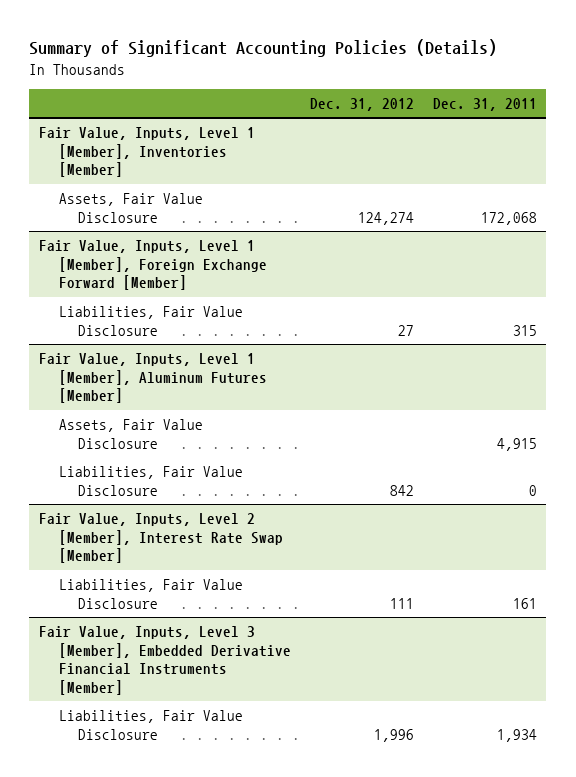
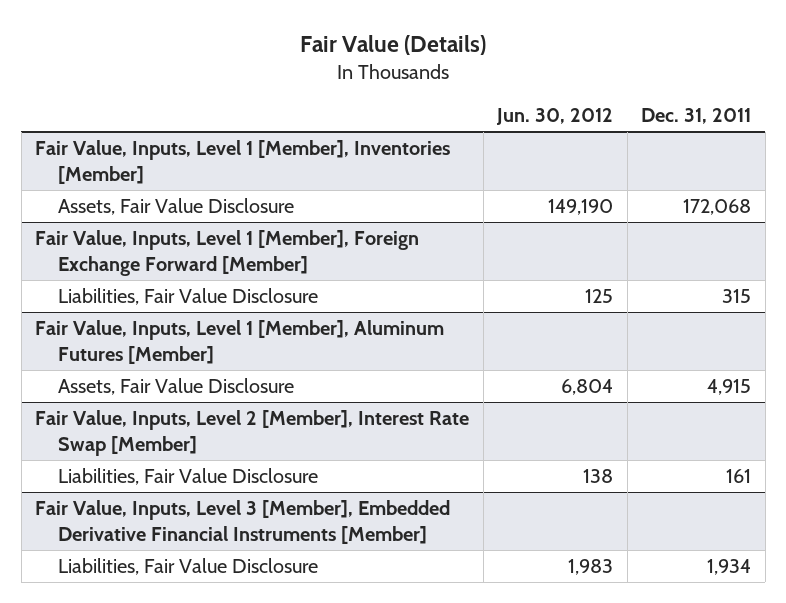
[29,39,498,58] Summary of Significant Accounting Policies (Details) -> [300,35,487,56] Fair Value (Details)
[309,98,414,112] Dec. 31, 2012 -> none
none -> [496,108,614,126] Jun. 30, 2012
[58,466,243,496] Liabilities, Fair Value Disclosure -> none

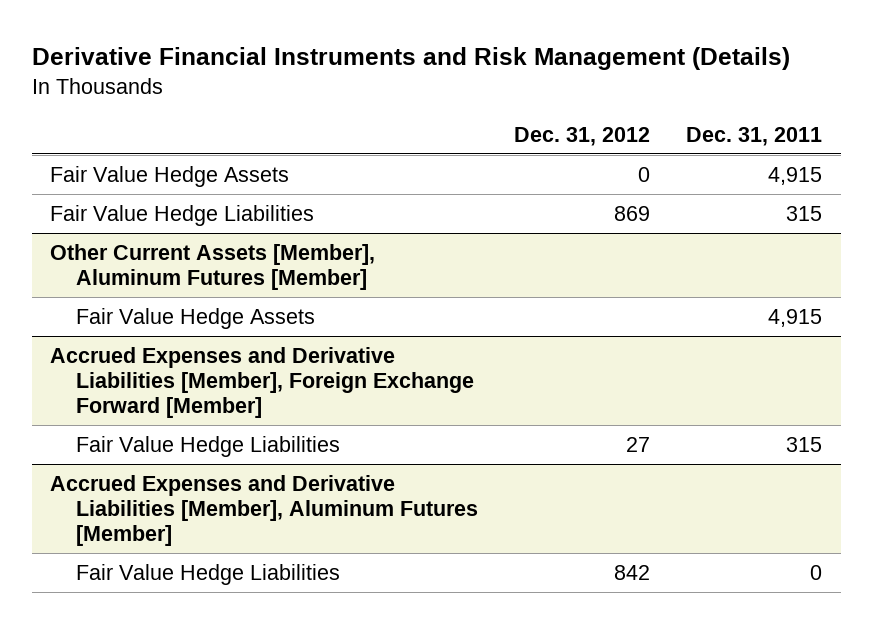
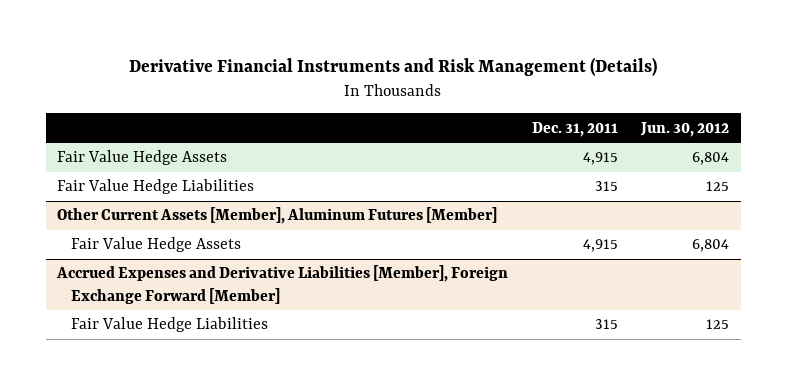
[514,126,651,146] Dec. 31, 2012 -> none
none -> [640,121,730,137] Jun. 30, 2012
[50,474,478,546] Accrued Expenses and Derivative Liabilities [Member], Aluminum Futures [Member] -> none
[75,563,340,585] Fair Value Hedge Liabilities -> none

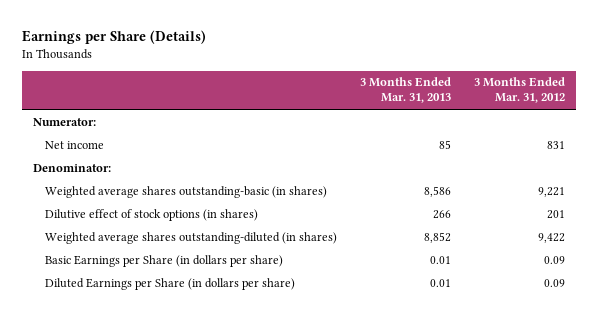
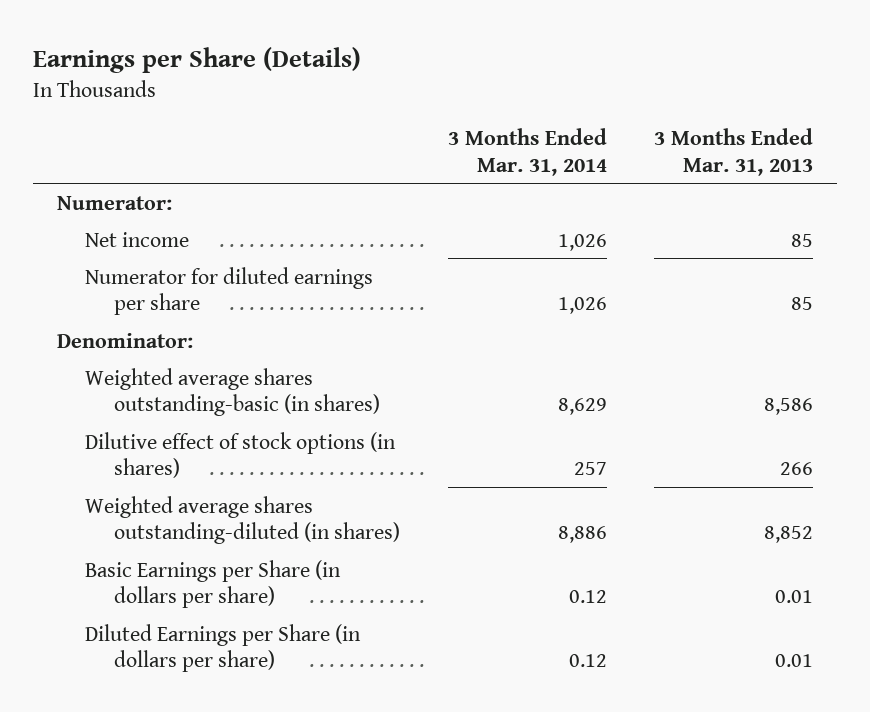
[473,77,565,104] 3 Months Ended Mar. 31, 2012 -> none
none -> [447,127,607,176] 3 Months Ended Mar. 31, 2014
none -> [85,266,374,316] Numerator for diluted earnings per share

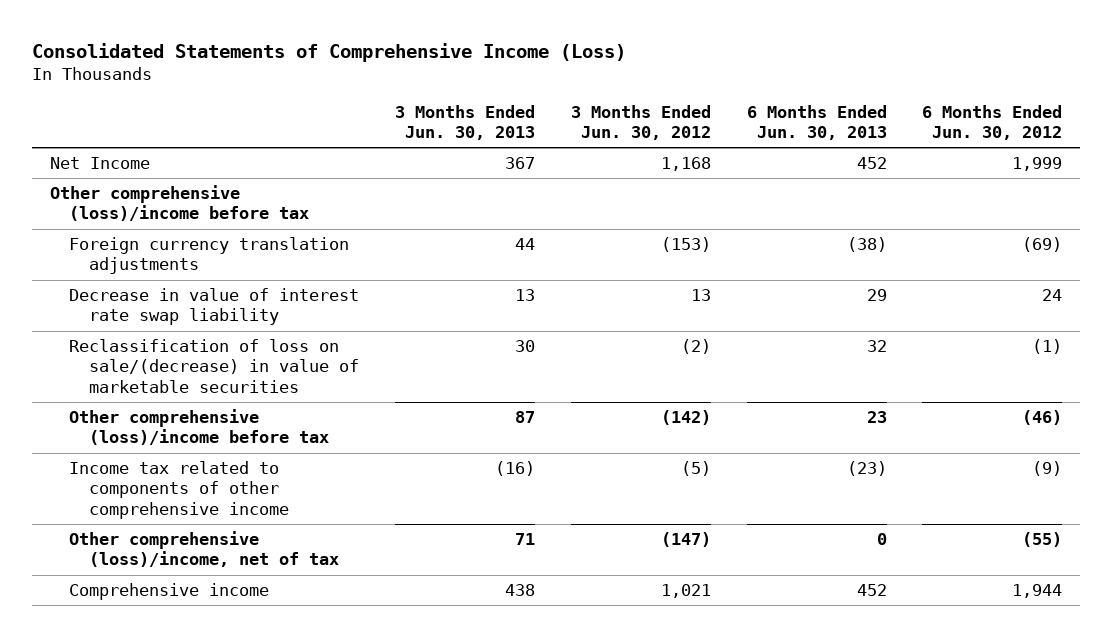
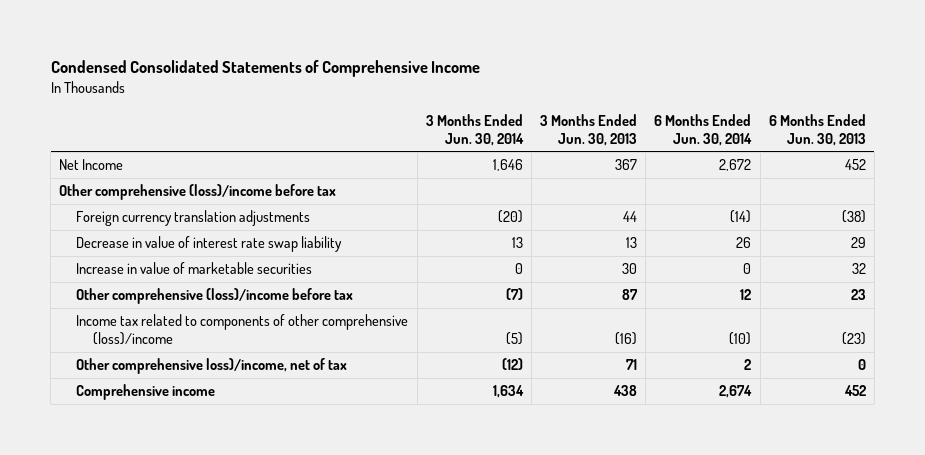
[32,42,627,62] Consolidated Statements of Comprehensive Income (Loss) -> [50,60,480,78] Condensed Consolidated Statements of Comprehensive Income
[570,104,711,141] 3 Months Ended Jun. 30, 2012 -> none
[922,104,1063,141] 6 Months Ended Jun. 30, 2012 -> none
none -> [425,113,524,146] 3 Months Ended Jun. 30, 2014
none -> [654,113,753,146] 6 Months Ended Jun. 30, 2014
[69,339,359,393] Reclassification of loss on sale/(decrease) in value of marketable securities -> [76,262,313,275] Increase in value of marketable securities
[69,461,289,519] Income tax related to components of other comprehensive income -> [76,314,409,345] Income tax related to components of other comprehensive (loss)/income
[69,531,339,568] Other comprehensive (loss)/income, net of tax -> [76,358,348,375] Other comprehensive loss)/income, net of tax

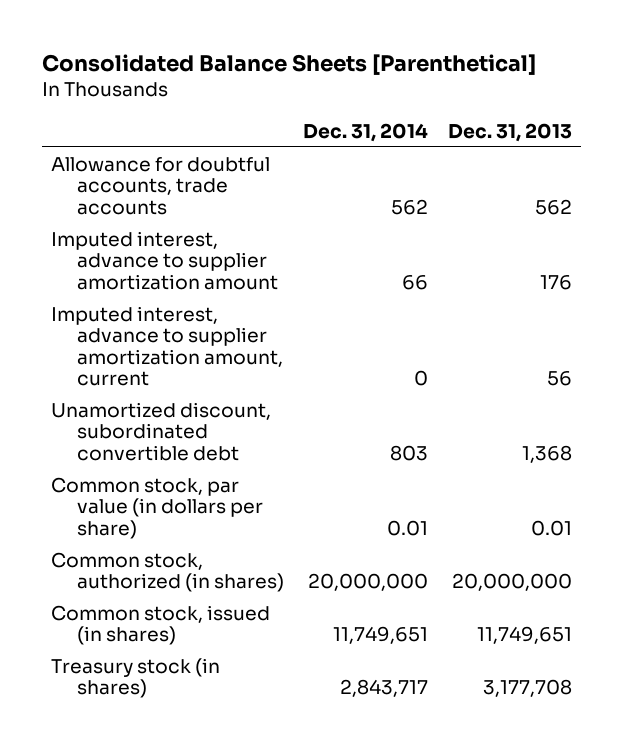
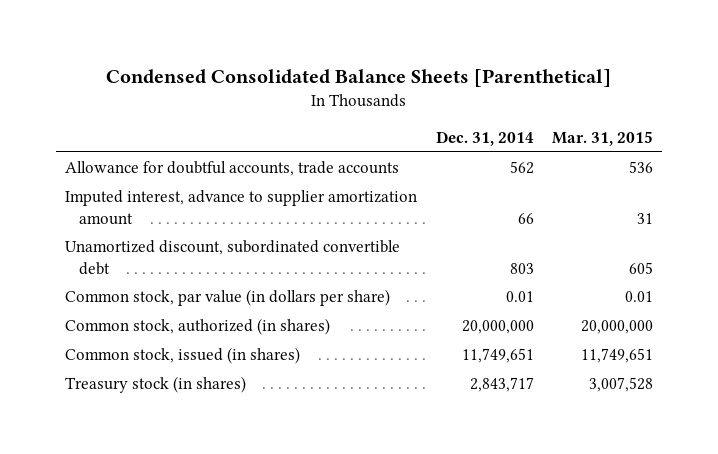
[41,54,536,76] Consolidated Balance Sheets [Parenthetical] -> [106,68,612,87] Condensed Consolidated Balance Sheets [Parenthetical]
[447,122,572,142] Dec. 31, 2013 -> none
none -> [551,131,653,147] Mar. 31, 2015
[51,305,283,387] Imputed interest, advance to supplier amortization amount, current -> none

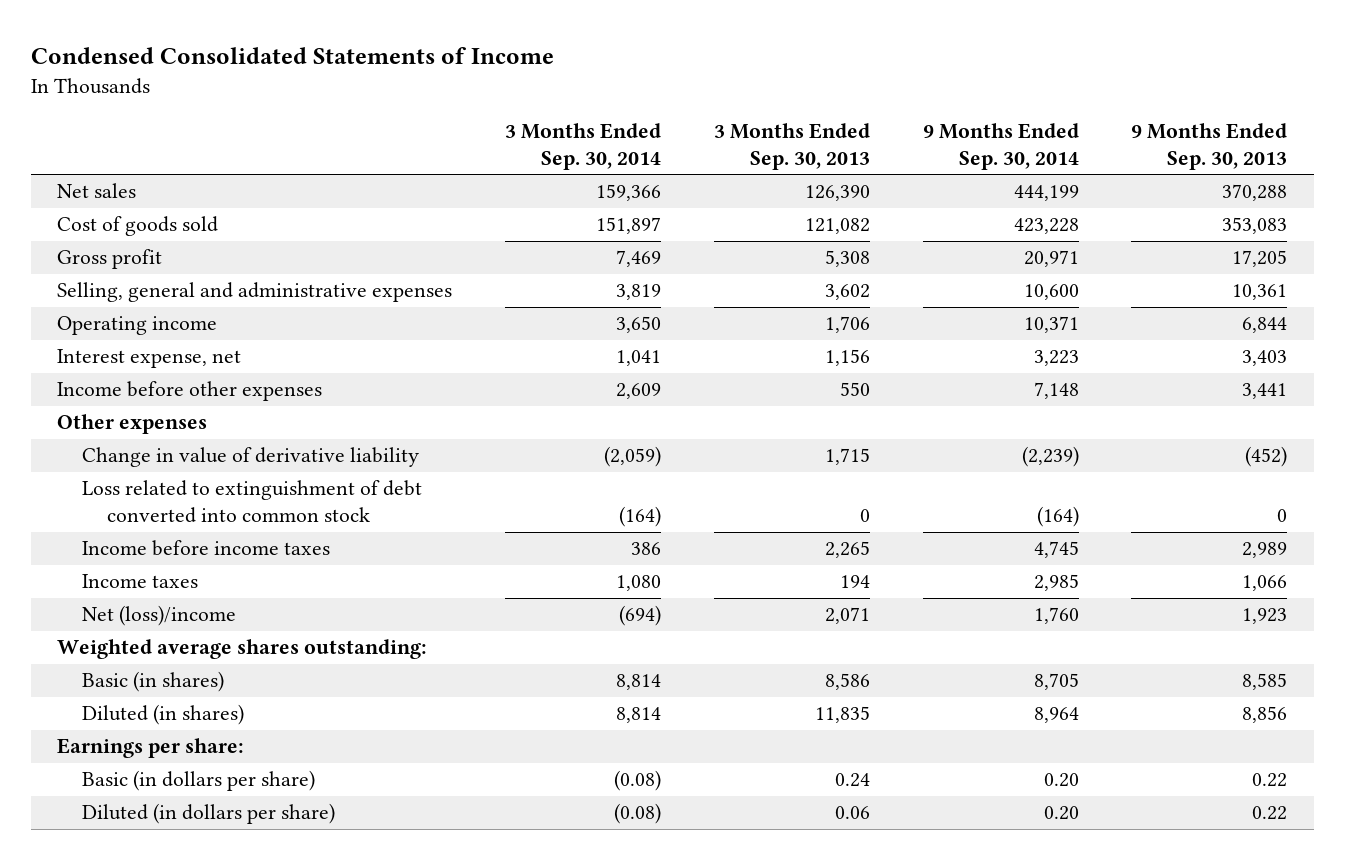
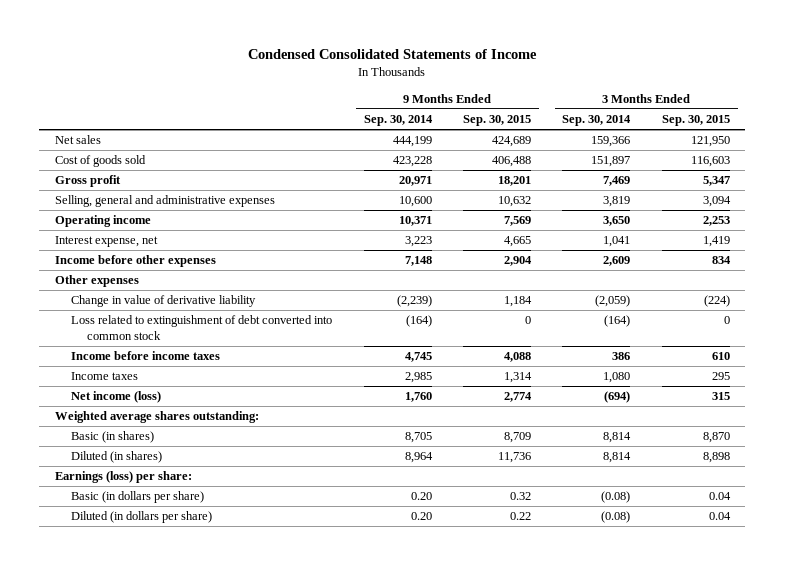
[713,123,870,170] 3 Months Ended Sep. 30, 2013 -> none
[1131,123,1288,170] 9 Months Ended Sep. 30, 2013 -> none
none -> [463,115,532,127] Sep. 30, 2015
none -> [661,115,730,127] Sep. 30, 2015
[82,605,237,627] Net (loss)/income -> [71,391,162,404] Net income (loss)
[57,738,245,759] Earnings per share: -> [55,471,193,484] Earnings (loss) per share:

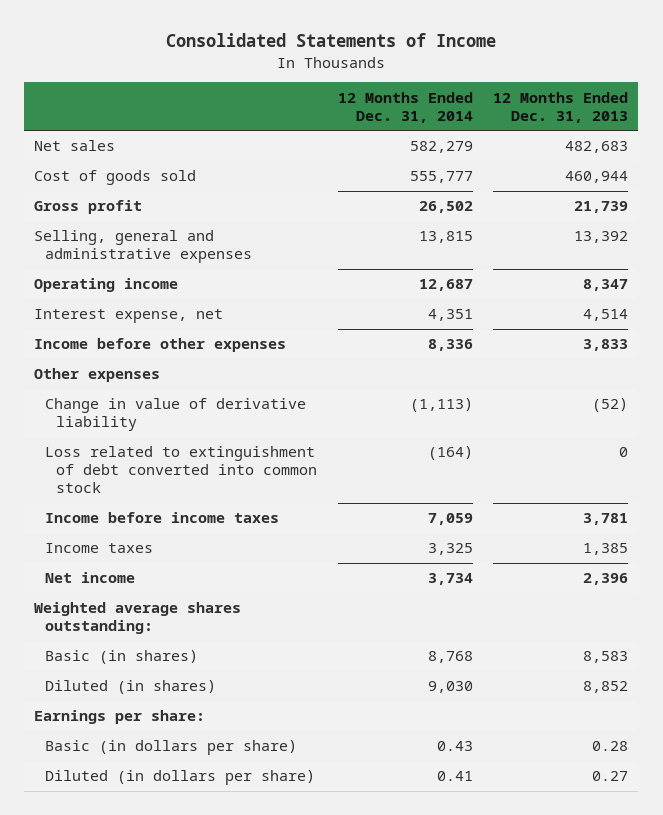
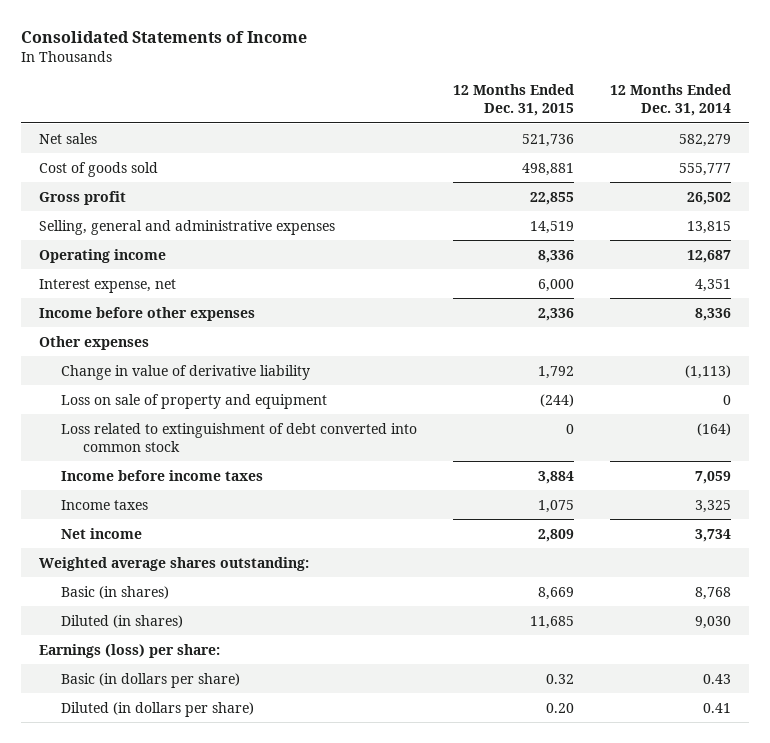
[493,91,629,123] 12 Months Ended Dec. 31, 2013 -> none
none -> [452,83,574,117] 12 Months Ended Dec. 31, 2015
none -> [60,393,327,409] Loss on sale of property and equipment
[34,710,206,725] Earnings per share: -> [39,643,221,658] Earnings (loss) per share:

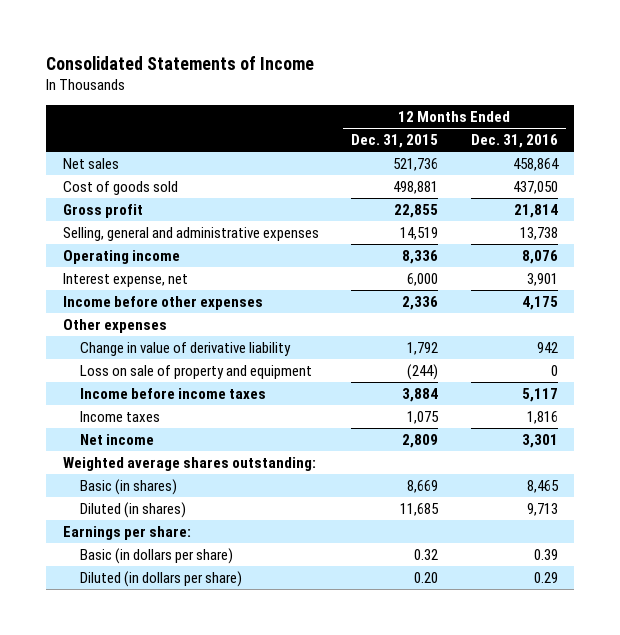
[609,83,731,117] 12 Months Ended Dec. 31, 2014 -> none
none -> [470,134,558,149] Dec. 31, 2016
[60,422,417,452] Loss related to extinguishment of debt converted into common stock -> none
[39,643,221,658] Earnings (loss) per share: -> [62,525,191,540] Earnings per share:

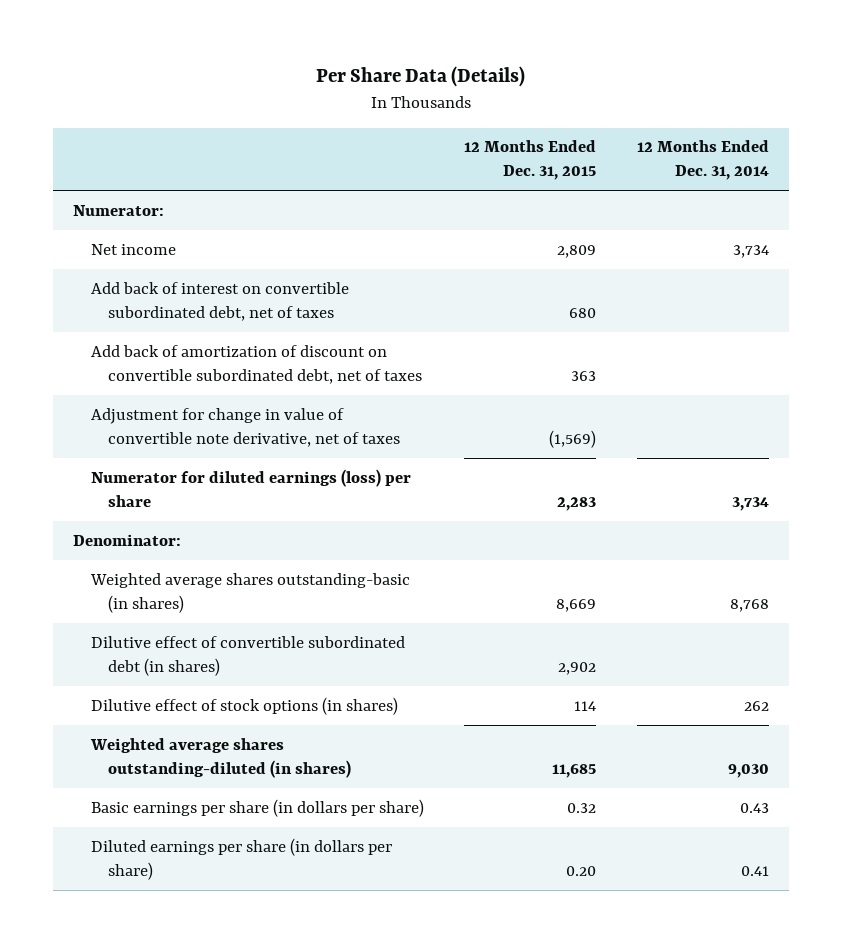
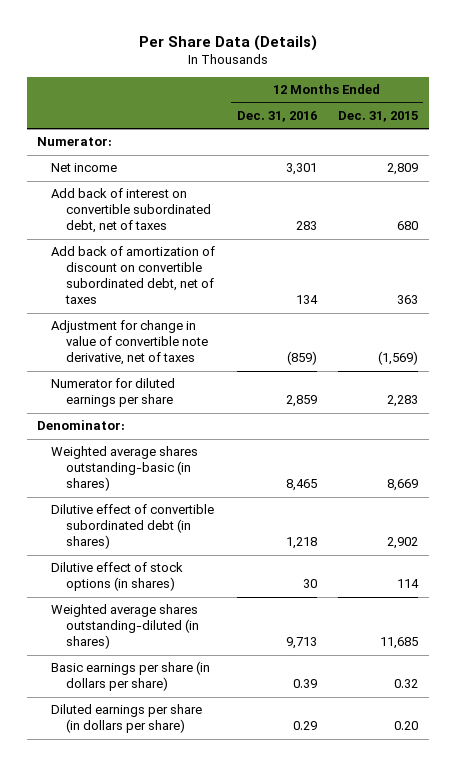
[636,140,769,181] 12 Months Ended Dec. 31, 2014 -> none
none -> [236,111,317,123] Dec. 31, 2016
[90,468,411,507] Numerator for diluted earnings (loss) per share -> [51,378,176,408] Numerator for diluted earnings per share

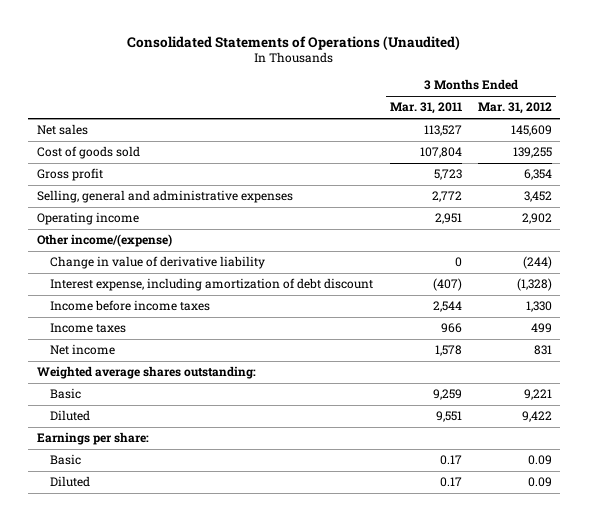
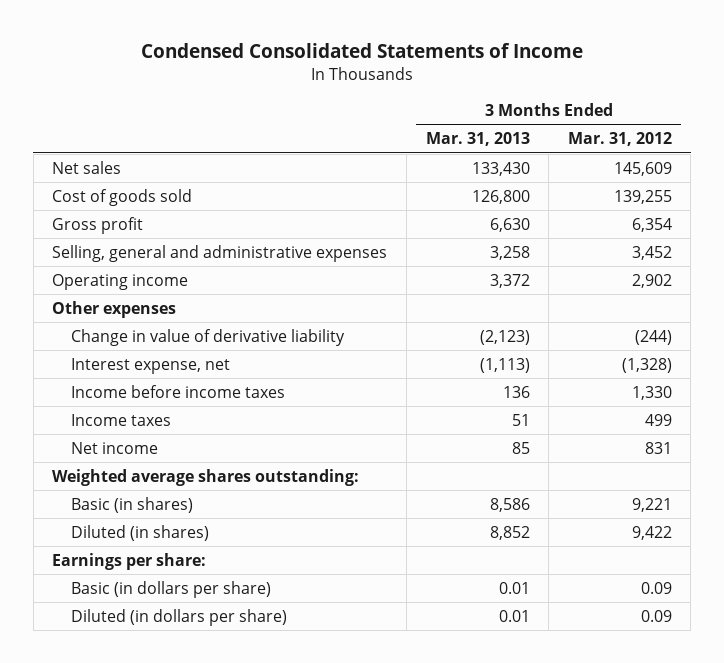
[127,35,461,50] Consolidated Statements of Operations (Unaudited) -> [141,43,584,59] Condensed Consolidated Statements of Income
[389,102,462,115] Mar. 31, 2011 -> none
none -> [425,132,530,147] Mar. 31, 2013
[36,234,172,248] Other income/(expense) -> [52,300,177,318] Other expenses
[50,278,374,292] Interest expense, including amortization of debt discount -> [71,357,231,374] Interest expense, net
[50,388,82,400] Basic -> [71,496,194,513] Basic (in shares)
[50,410,91,422] Diluted -> [71,524,210,541] Diluted (in shares)
[50,454,82,466] Basic -> [71,580,272,598] Basic (in dollars per share)
[50,476,91,488] Diluted -> [71,608,288,626] Diluted (in dollars per share)

